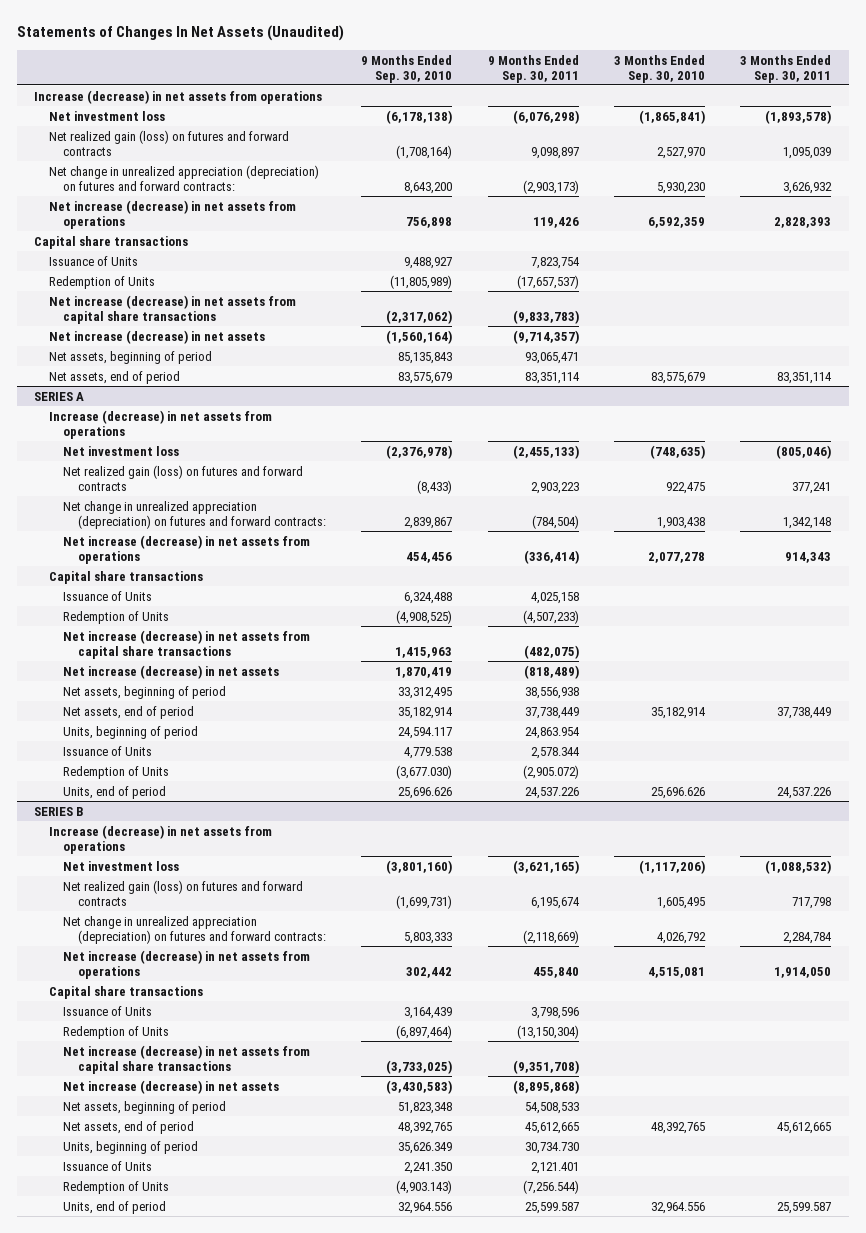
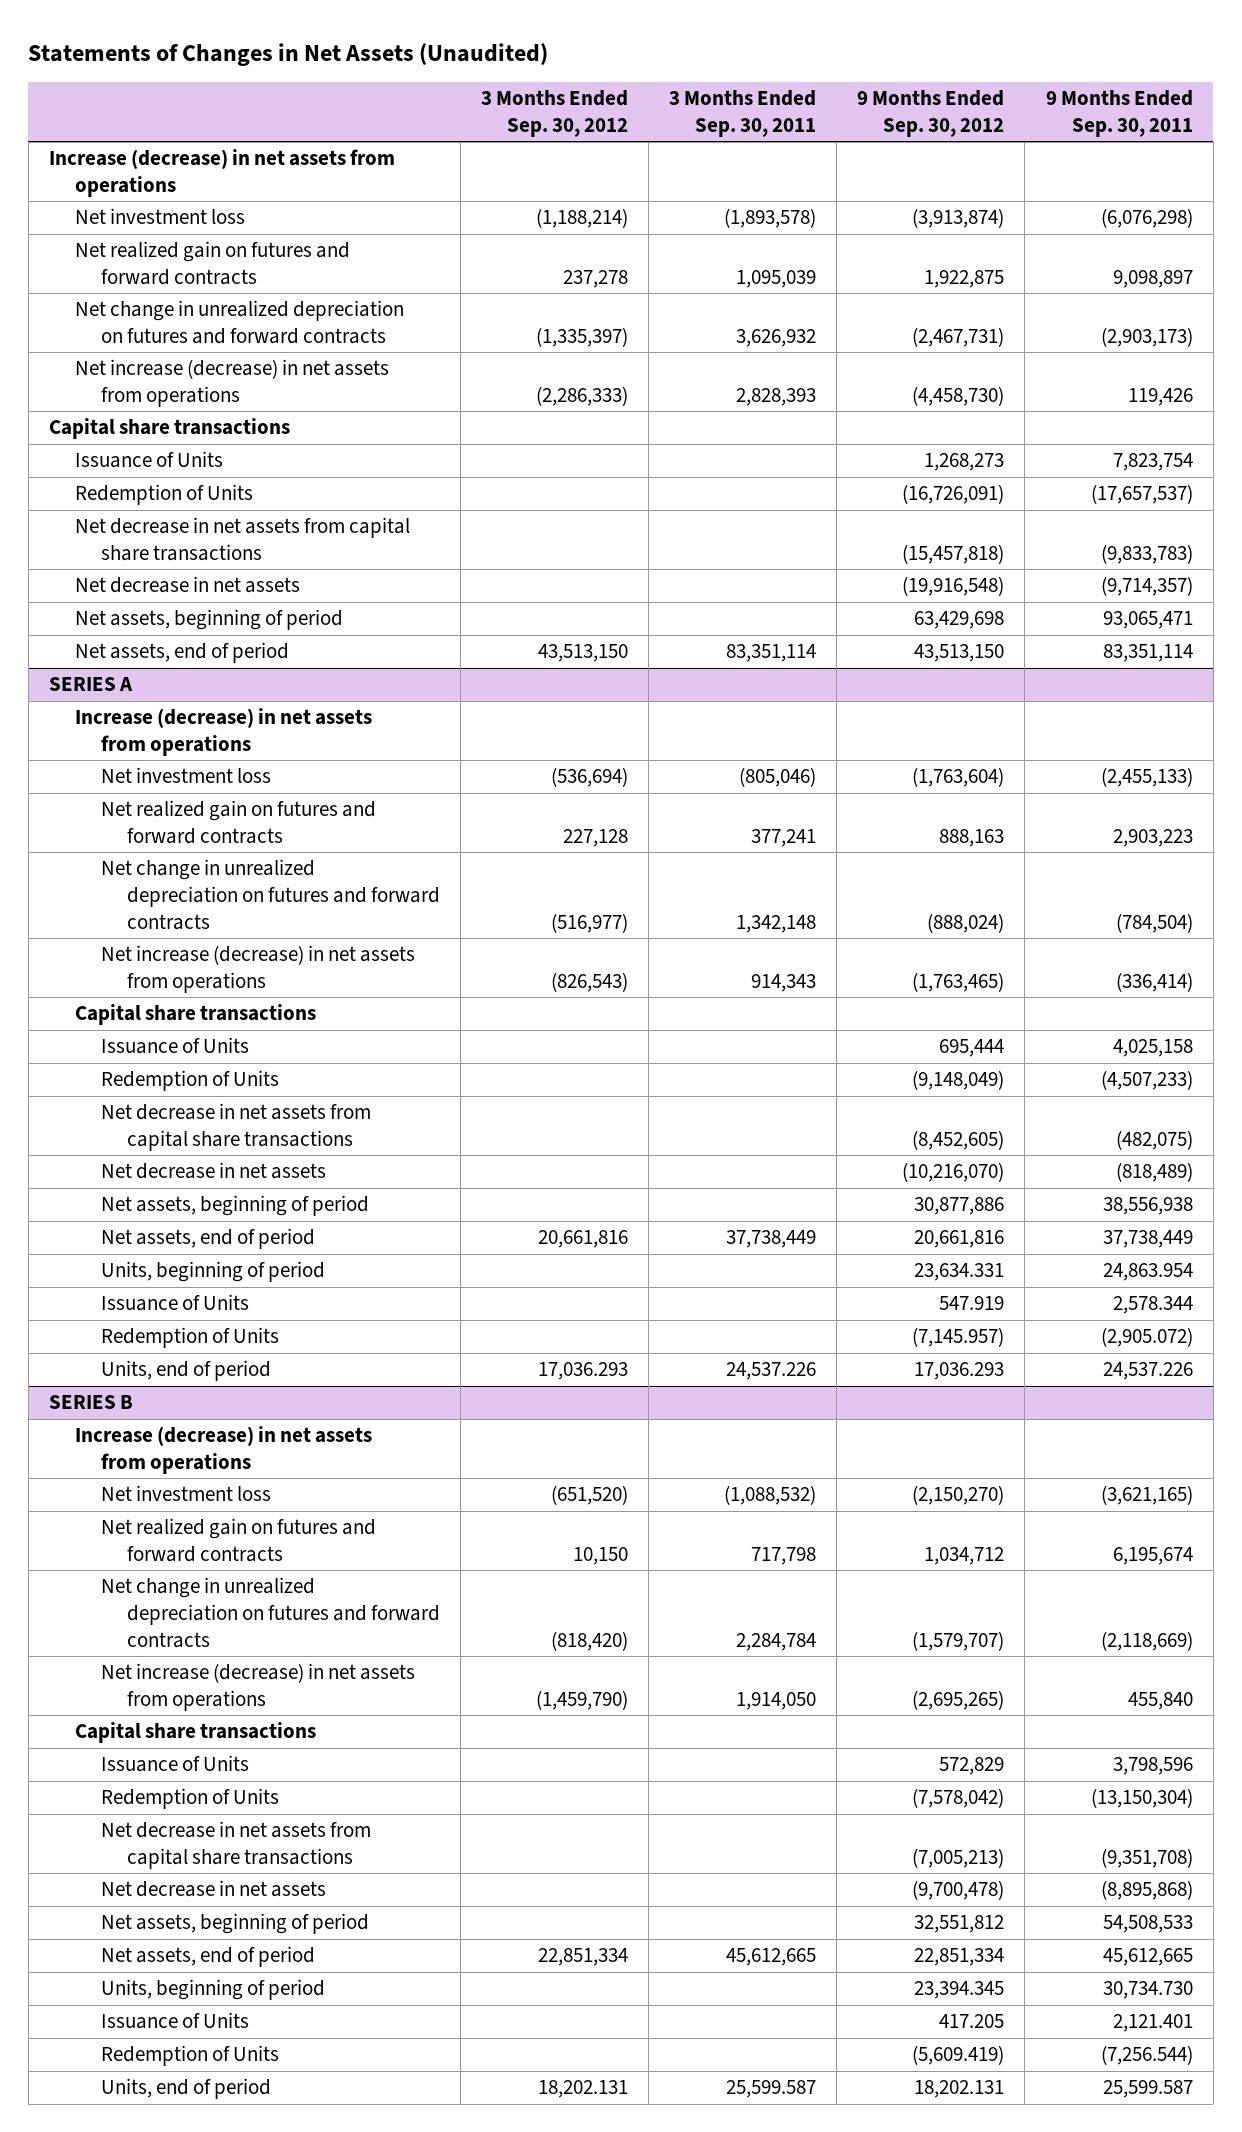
[16,24,344,41] Statements of Changes In Net Assets (Unaudited) -> [28,42,549,66] Statements of Changes in Net Assets (Unaudited)
[361,54,453,83] 9 Months Ended Sep. 30, 2010 -> none
[614,54,706,83] 3 Months Ended Sep. 30, 2010 -> none
none -> [480,90,628,138] 3 Months Ended Sep. 30, 2012
none -> [857,90,1005,138] 9 Months Ended Sep. 30, 2012
[48,129,289,156] Net realized gain (loss) on futures and forward contracts -> [74,241,350,286] Net realized gain on futures and forward contracts
[48,164,319,191] Net change in unrealized appreciation (depreciation) on futures and forward contracts: -> [74,300,404,345] Net change in unrealized depreciation on futures and forward contracts
[48,294,296,324] Net increase (decrease) in net assets from capital share transactions -> [74,517,410,562] Net decrease in net assets from capital share transactions
[48,329,265,344] Net increase (decrease) in net assets -> [74,576,300,594] Net decrease in net assets
[63,464,304,491] Net realized gain (loss) on futures and forward contracts -> [100,800,376,845] Net realized gain on futures and forward contracts
[63,500,326,529] Net change in unrealized appreciation (depreciation) on futures and forward contracts: -> [100,859,440,931] Net change in unrealized depreciation on futures and forward contracts
[63,629,311,659] Net increase (decrease) in net assets from capital share transactions -> [100,1103,371,1152] Net decrease in net assets from capital share transactions
[63,664,280,679] Net increase (decrease) in net assets -> [100,1162,326,1180] Net decrease in net assets
[63,879,304,906] Net realized gain (loss) on futures and forward contracts -> [100,1518,376,1563] Net realized gain on futures and forward contracts
[63,915,326,944] Net change in unrealized appreciation (depreciation) on futures and forward contracts: -> [100,1577,440,1649] Net change in unrealized depreciation on futures and forward contracts
[63,1044,311,1074] Net increase (decrease) in net assets from capital share transactions -> [100,1821,371,1870] Net decrease in net assets from capital share transactions
[63,1079,280,1094] Net increase (decrease) in net assets -> [100,1880,326,1898] Net decrease in net assets

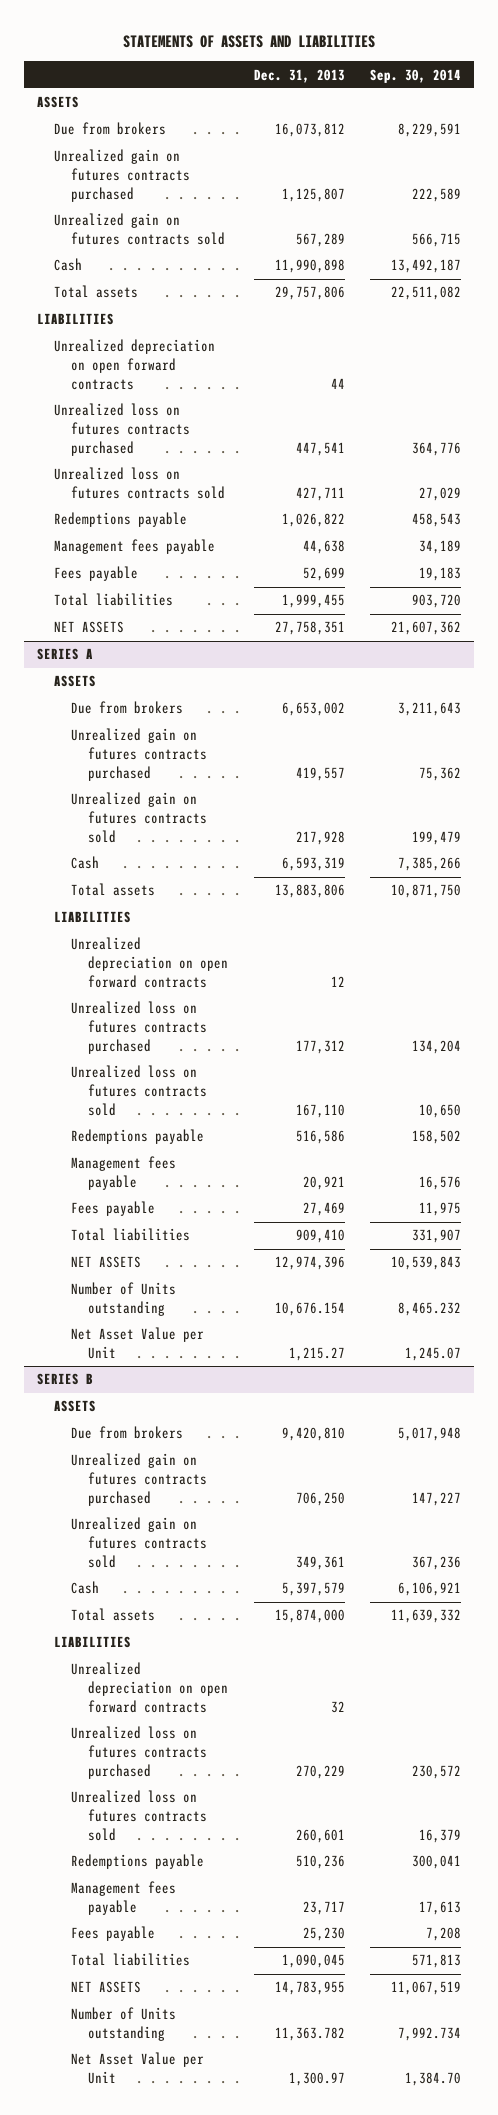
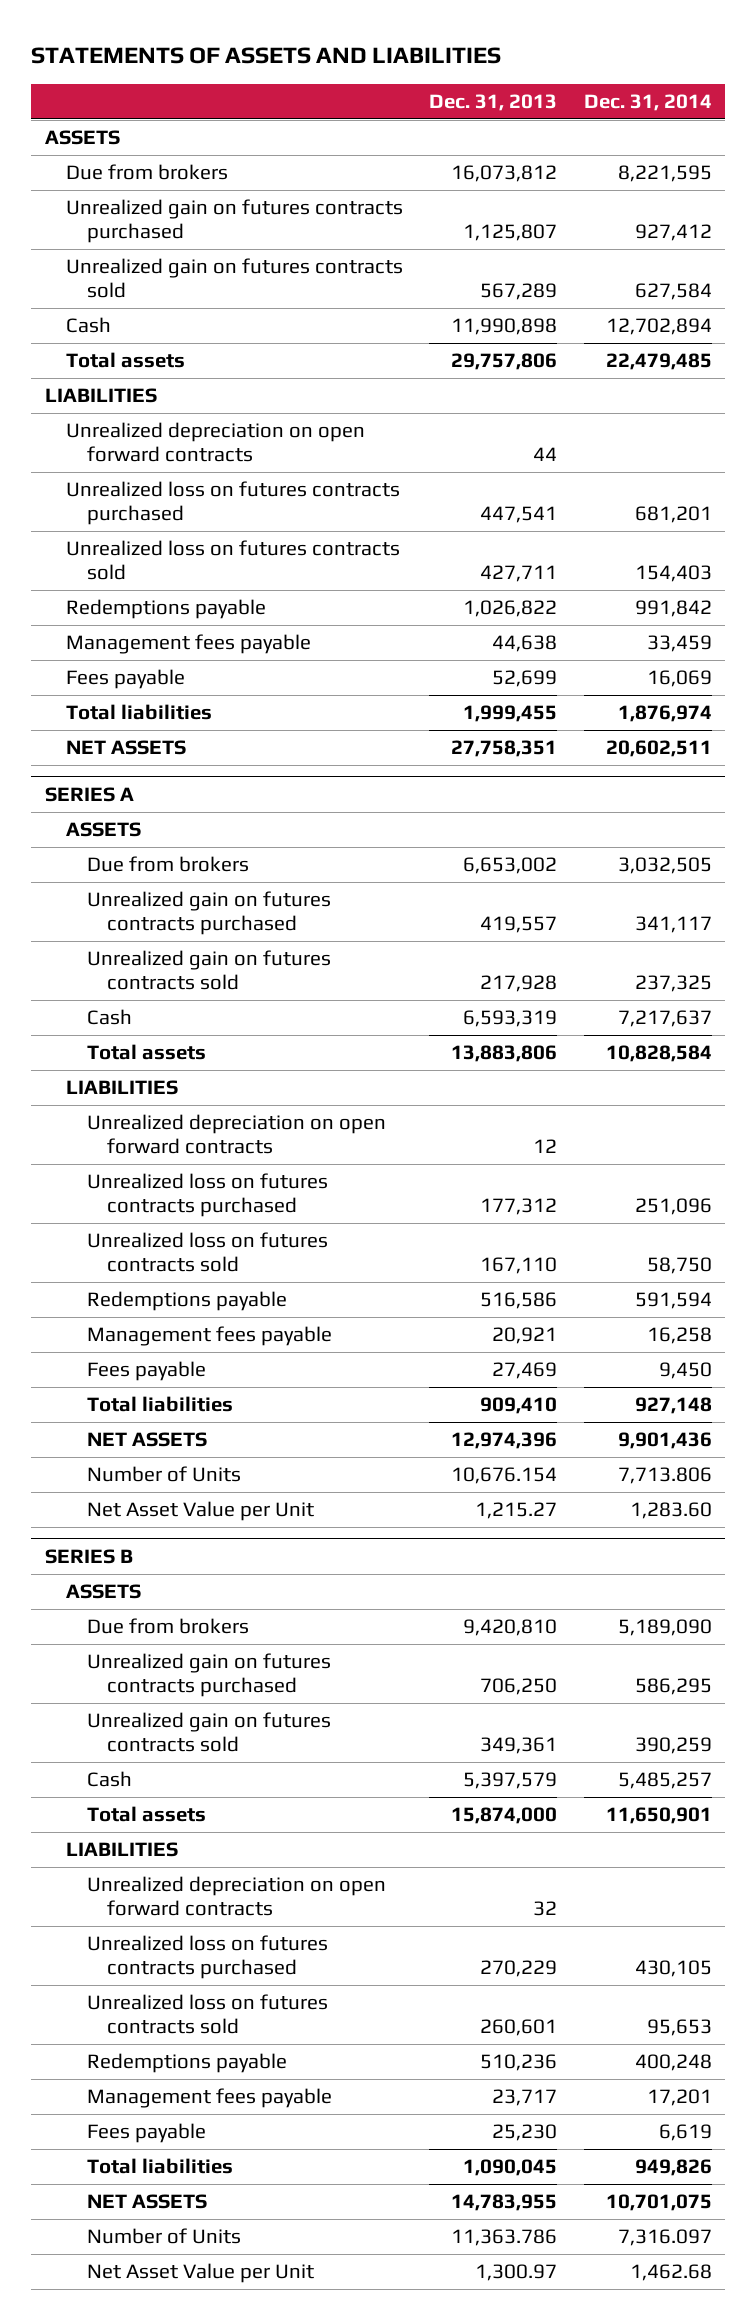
[370,68,462,83] Sep. 30, 2014 -> none
none -> [583,94,712,112] Dec. 31, 2014
[71,1282,177,1317] Number of Units outstanding -> [86,1466,241,1483] Number of Units
[71,2007,177,2042] Number of Units outstanding -> [86,2228,241,2245] Number of Units
[274,2027,345,2042] 11,363.782 -> [451,2229,558,2247] 11,363.786

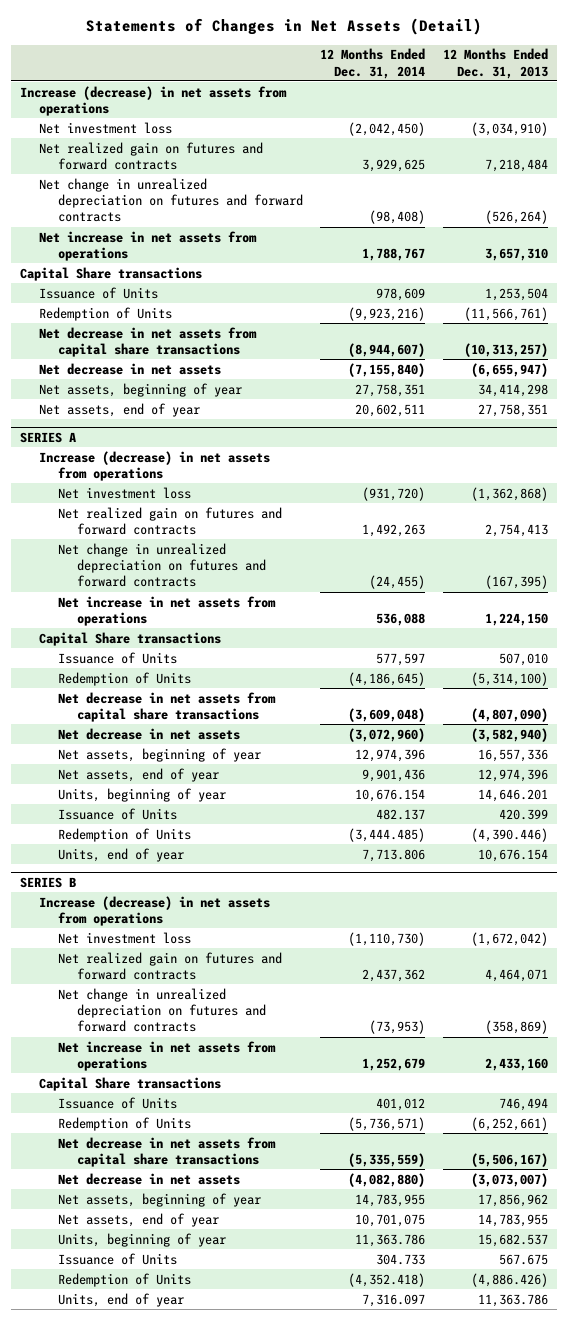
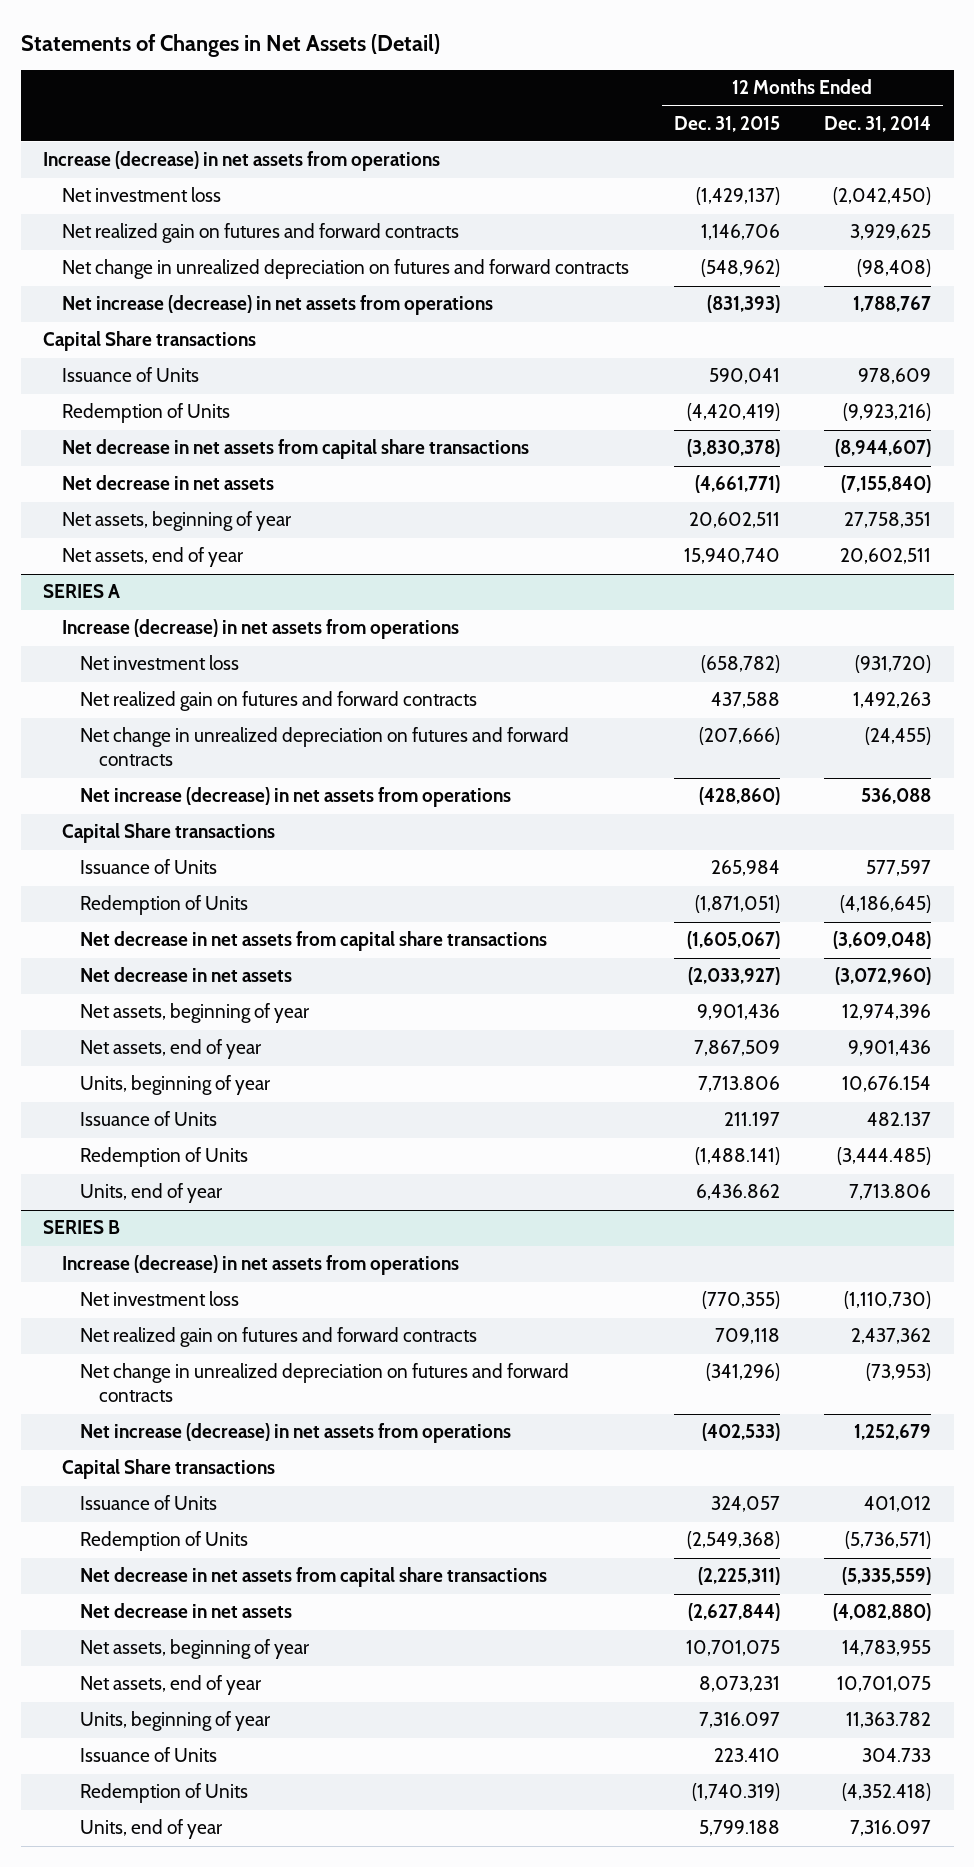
[443,48,549,79] 12 Months Ended Dec. 31, 2013 -> none
none -> [673,115,780,132] Dec. 31, 2015
[38,230,257,261] Net increase in net assets from operations -> [61,295,493,316] Net increase (decrease) in net assets from operations
[57,595,276,626] Net increase in net assets from operations -> [80,787,512,808] Net increase (decrease) in net assets from operations
[57,1040,276,1071] Net increase in net assets from operations -> [80,1423,512,1444] Net increase (decrease) in net assets from operations
[355,1233,426,1247] 11,363.786 -> [846,1712,932,1729] 11,363.782

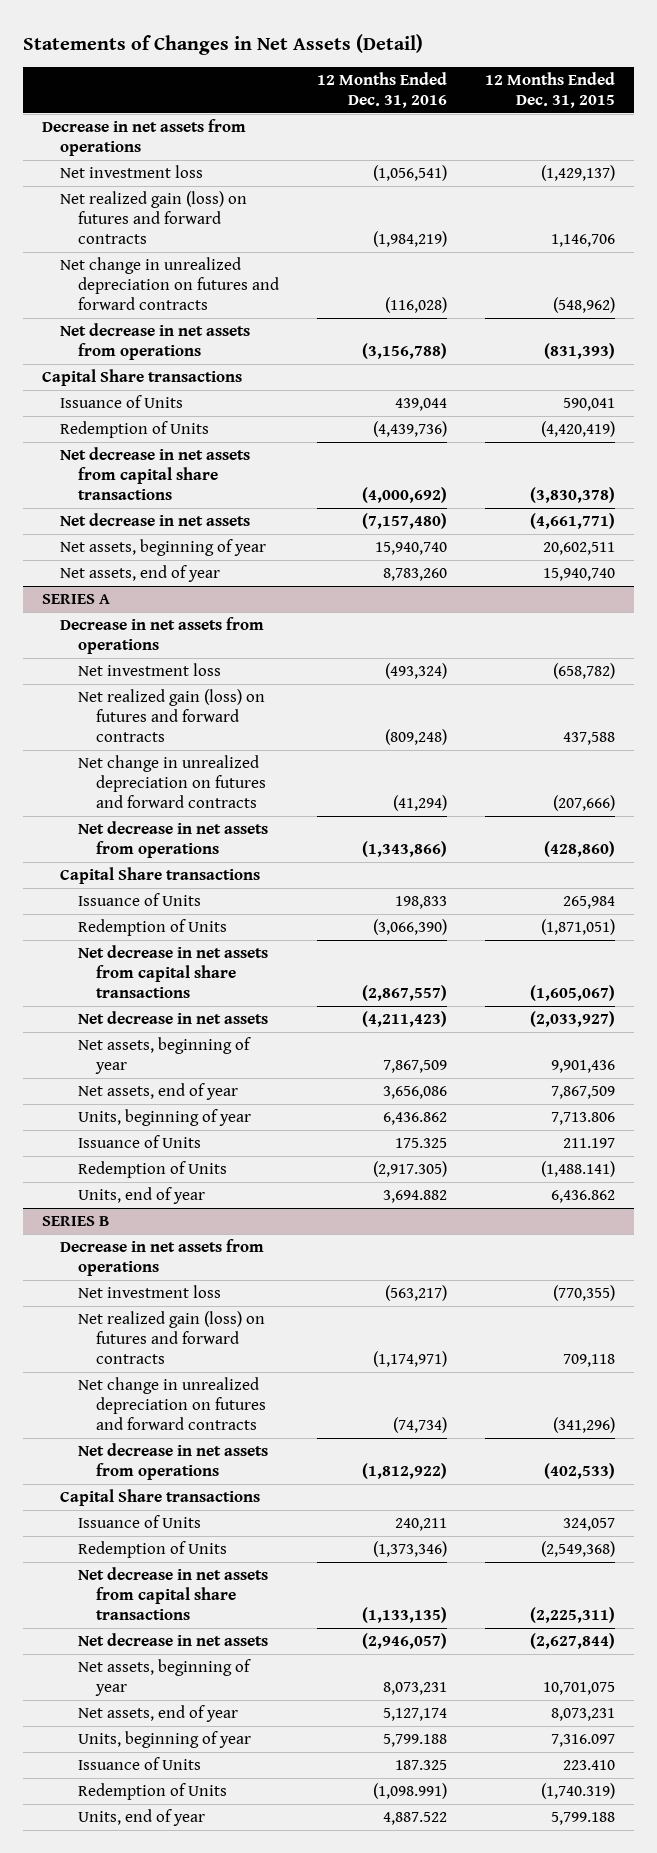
[824,115,932,132] Dec. 31, 2014 -> none
none -> [316,71,447,108] 12 Months Ended Dec. 31, 2016
[43,151,441,172] Increase (decrease) in net assets from operations -> [42,119,247,157] Decrease in net assets from operations
[61,223,459,244] Net realized gain on futures and forward contracts -> [60,191,248,245] Net realized gain (loss) on futures and forward contracts
[61,295,493,316] Net increase (decrease) in net assets from operations -> [60,323,251,361] Net decrease in net assets from operations
[61,619,459,640] Increase (decrease) in net assets from operations -> [60,617,265,655] Decrease in net assets from operations
[80,691,478,712] Net realized gain on futures and forward contracts -> [77,689,265,743] Net realized gain (loss) on futures and forward contracts
[80,787,512,808] Net increase (decrease) in net assets from operations -> [77,821,268,859] Net decrease in net assets from operations
[61,1255,459,1276] Increase (decrease) in net assets from operations -> [60,1239,265,1277] Decrease in net assets from operations
[80,1327,478,1348] Net realized gain on futures and forward contracts -> [77,1311,265,1365] Net realized gain (loss) on futures and forward contracts
[80,1423,512,1444] Net increase (decrease) in net assets from operations -> [77,1443,268,1481] Net decrease in net assets from operations

